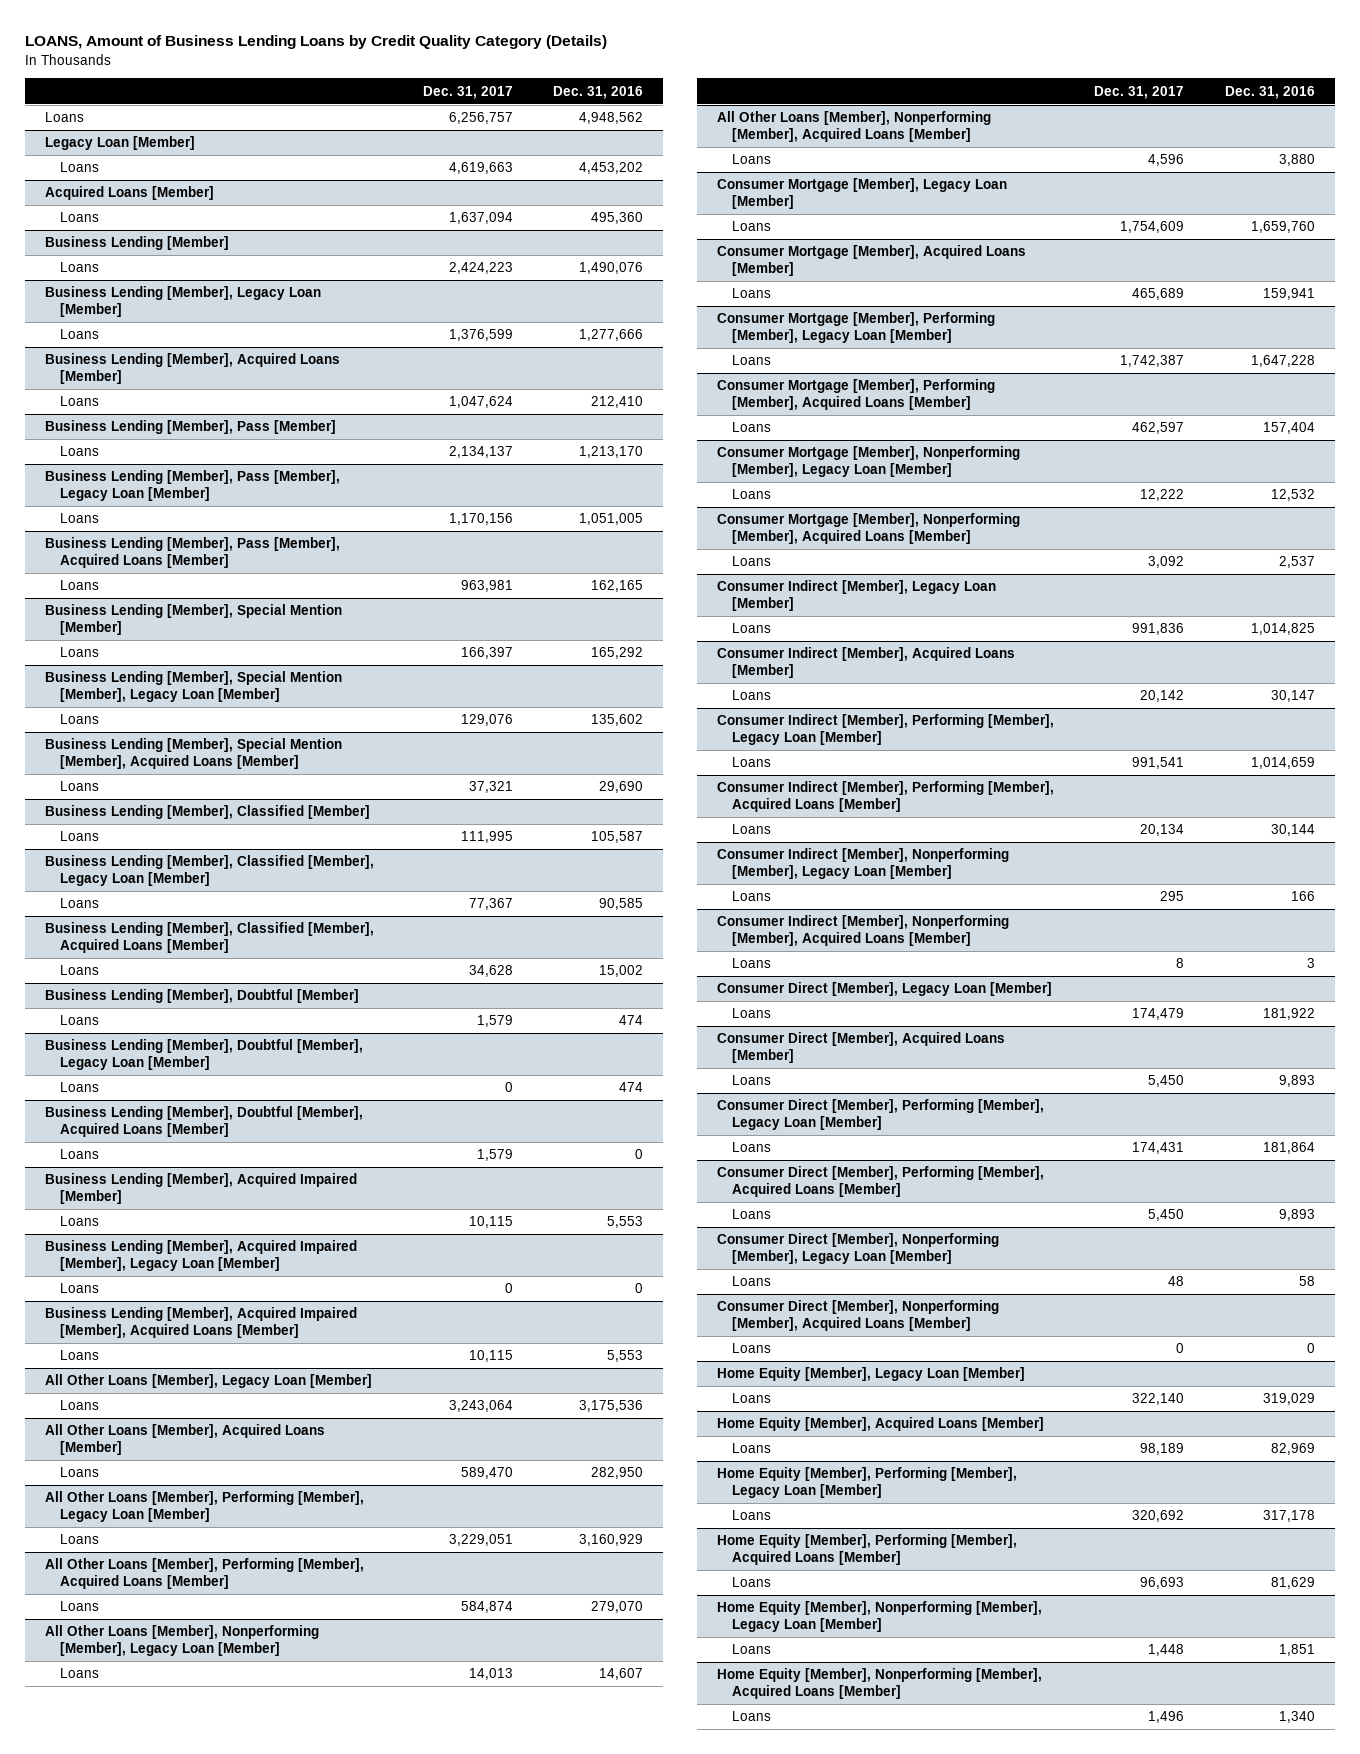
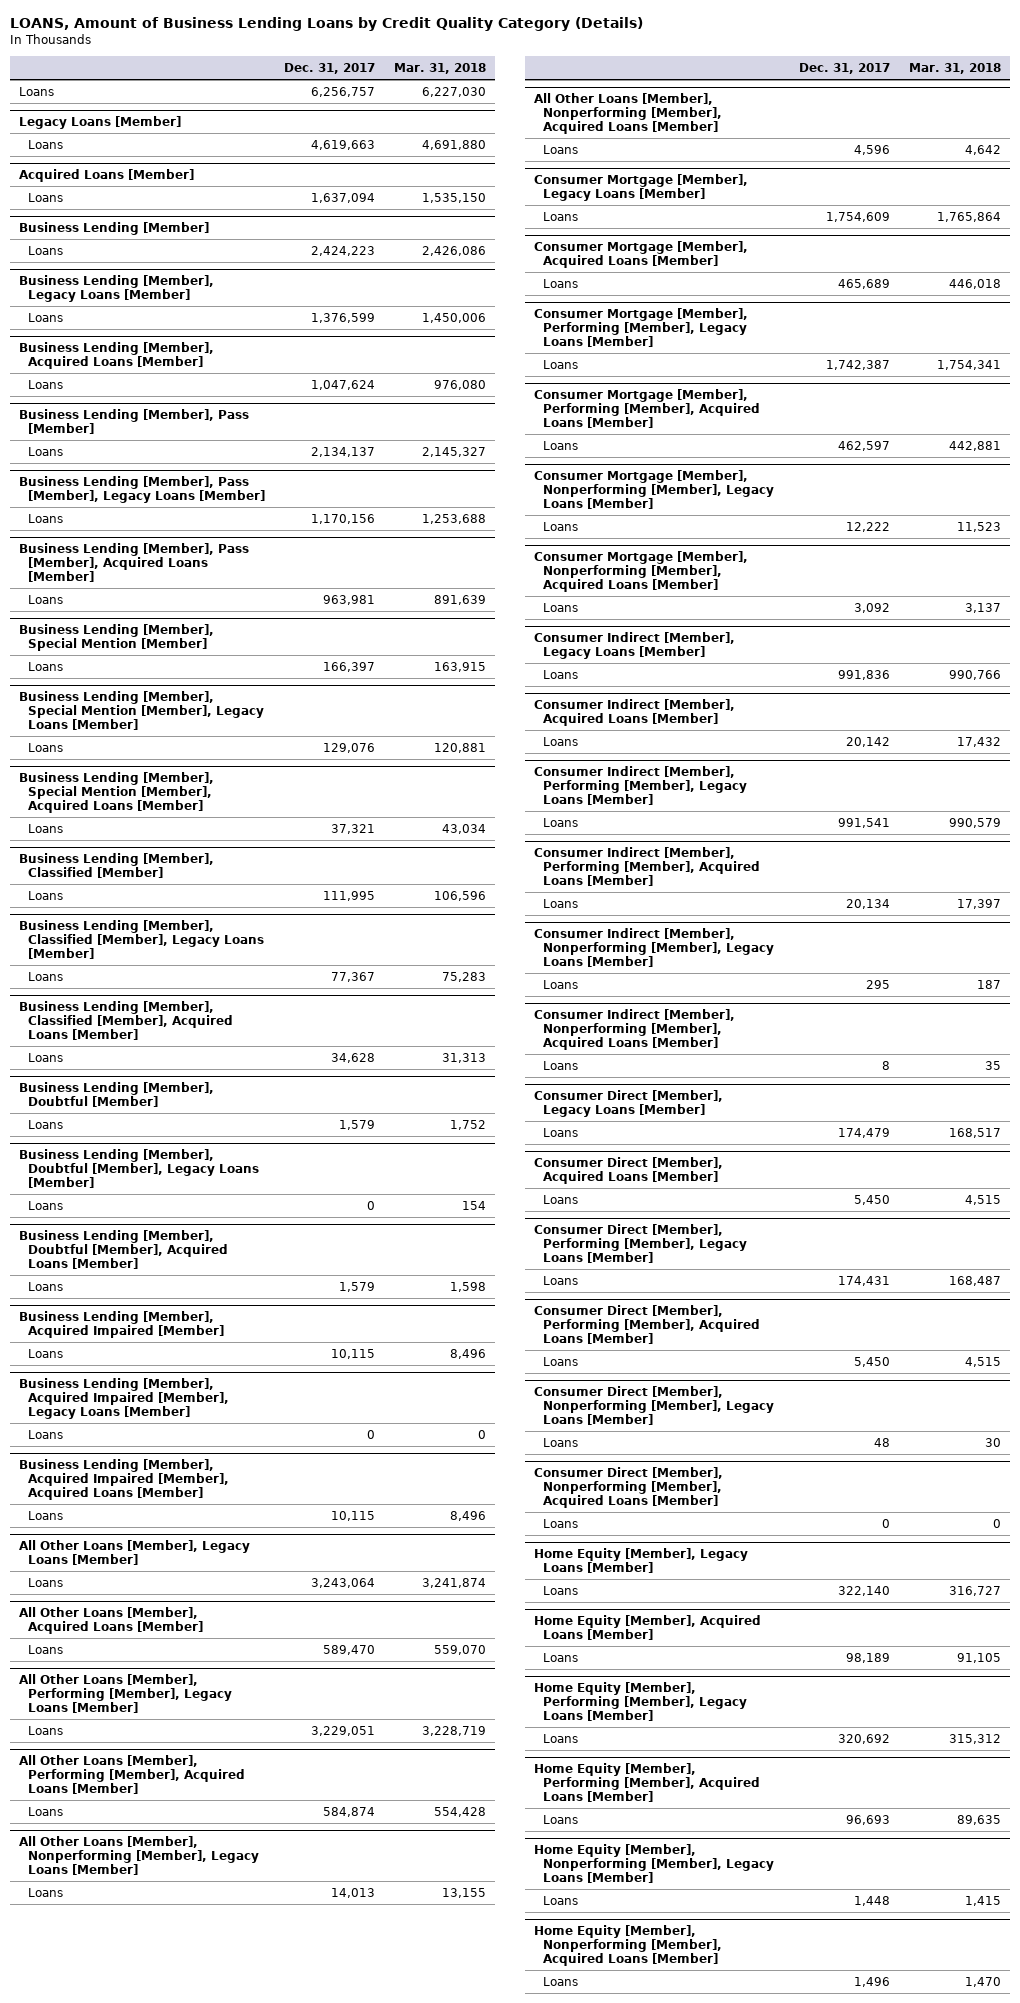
[552,85,643,99] Dec. 31, 2016 -> none
none -> [393,62,486,74] Mar. 31, 2018
[45,136,196,151] Legacy Loan [Member] -> [19,115,182,129] Legacy Loans [Member]
[45,286,322,317] Business Lending [Member], Legacy Loan [Member] -> [19,274,215,303] Business Lending [Member], Legacy Loans [Member]
[45,470,341,501] Business Lending [Member], Pass [Member], Legacy Loan [Member] -> [19,475,265,504] Business Lending [Member], Pass [Member], Legacy Loans [Member]
[45,671,343,702] Business Lending [Member], Special Mention [Member], Legacy Loan [Member] -> [19,690,264,731] Business Lending [Member], Special Mention [Member], Legacy Loans [Member]
[45,855,375,886] Business Lending [Member], Classified [Member], Legacy Loan [Member] -> [19,919,264,960] Business Lending [Member], Classified [Member], Legacy Loans [Member]
[45,1039,364,1070] Business Lending [Member], Doubtful [Member], Legacy Loan [Member] -> [19,1148,259,1189] Business Lending [Member], Doubtful [Member], Legacy Loans [Member]
[45,1240,358,1271] Business Lending [Member], Acquired Impaired [Member], Legacy Loan [Member] -> [19,1377,229,1420] Business Lending [Member], Acquired Impaired [Member], Legacy Loans [Member]
[45,1374,373,1389] All Other Loans [Member], Legacy Loan [Member] -> [19,1539,251,1566] All Other Loans [Member], Legacy Loans [Member]
[45,1491,365,1522] All Other Loans [Member], Performing [Member], Legacy Loan [Member] -> [19,1673,232,1714] All Other Loans [Member], Performing [Member], Legacy Loans [Member]
[45,1625,320,1656] All Other Loans [Member], Nonperforming [Member], Legacy Loan [Member] -> [19,1835,259,1876] All Other Loans [Member], Nonperforming [Member], Legacy Loans [Member]
[717,178,1008,209] Consumer Mortgage [Member], Legacy Loan [Member] -> [534,173,749,202] Consumer Mortgage [Member], Legacy Loans [Member]
[717,312,996,343] Consumer Mortgage [Member], Performing [Member], Legacy Loan [Member] -> [534,307,749,348] Consumer Mortgage [Member], Performing [Member], Legacy Loans [Member]
[717,446,1021,477] Consumer Mortgage [Member], Nonperforming [Member], Legacy Loan [Member] -> [534,469,775,510] Consumer Mortgage [Member], Nonperforming [Member], Legacy Loans [Member]
[717,580,997,611] Consumer Indirect [Member], Legacy Loan [Member] -> [534,631,736,660] Consumer Indirect [Member], Legacy Loans [Member]
[717,714,1055,745] Consumer Indirect [Member], Performing [Member], Legacy Loan [Member] -> [534,765,748,806] Consumer Indirect [Member], Performing [Member], Legacy Loans [Member]
[717,848,1010,879] Consumer Indirect [Member], Nonperforming [Member], Legacy Loan [Member] -> [534,927,775,968] Consumer Indirect [Member], Nonperforming [Member], Legacy Loans [Member]
[717,982,1053,997] Consumer Direct [Member], Legacy Loan [Member] -> [534,1089,724,1118] Consumer Direct [Member], Legacy Loans [Member]
[717,1099,1045,1130] Consumer Direct [Member], Performing [Member], Legacy Loan [Member] -> [534,1223,748,1264] Consumer Direct [Member], Performing [Member], Legacy Loans [Member]
[717,1233,1000,1264] Consumer Direct [Member], Nonperforming [Member], Legacy Loan [Member] -> [534,1385,775,1426] Consumer Direct [Member], Nonperforming [Member], Legacy Loans [Member]
[717,1367,1026,1382] Home Equity [Member], Legacy Loan [Member] -> [534,1547,749,1574] Home Equity [Member], Legacy Loans [Member]
[717,1467,1018,1498] Home Equity [Member], Performing [Member], Legacy Loan [Member] -> [534,1681,748,1722] Home Equity [Member], Performing [Member], Legacy Loans [Member]
[717,1601,1043,1632] Home Equity [Member], Nonperforming [Member], Legacy Loan [Member] -> [534,1843,775,1884] Home Equity [Member], Nonperforming [Member], Legacy Loans [Member]

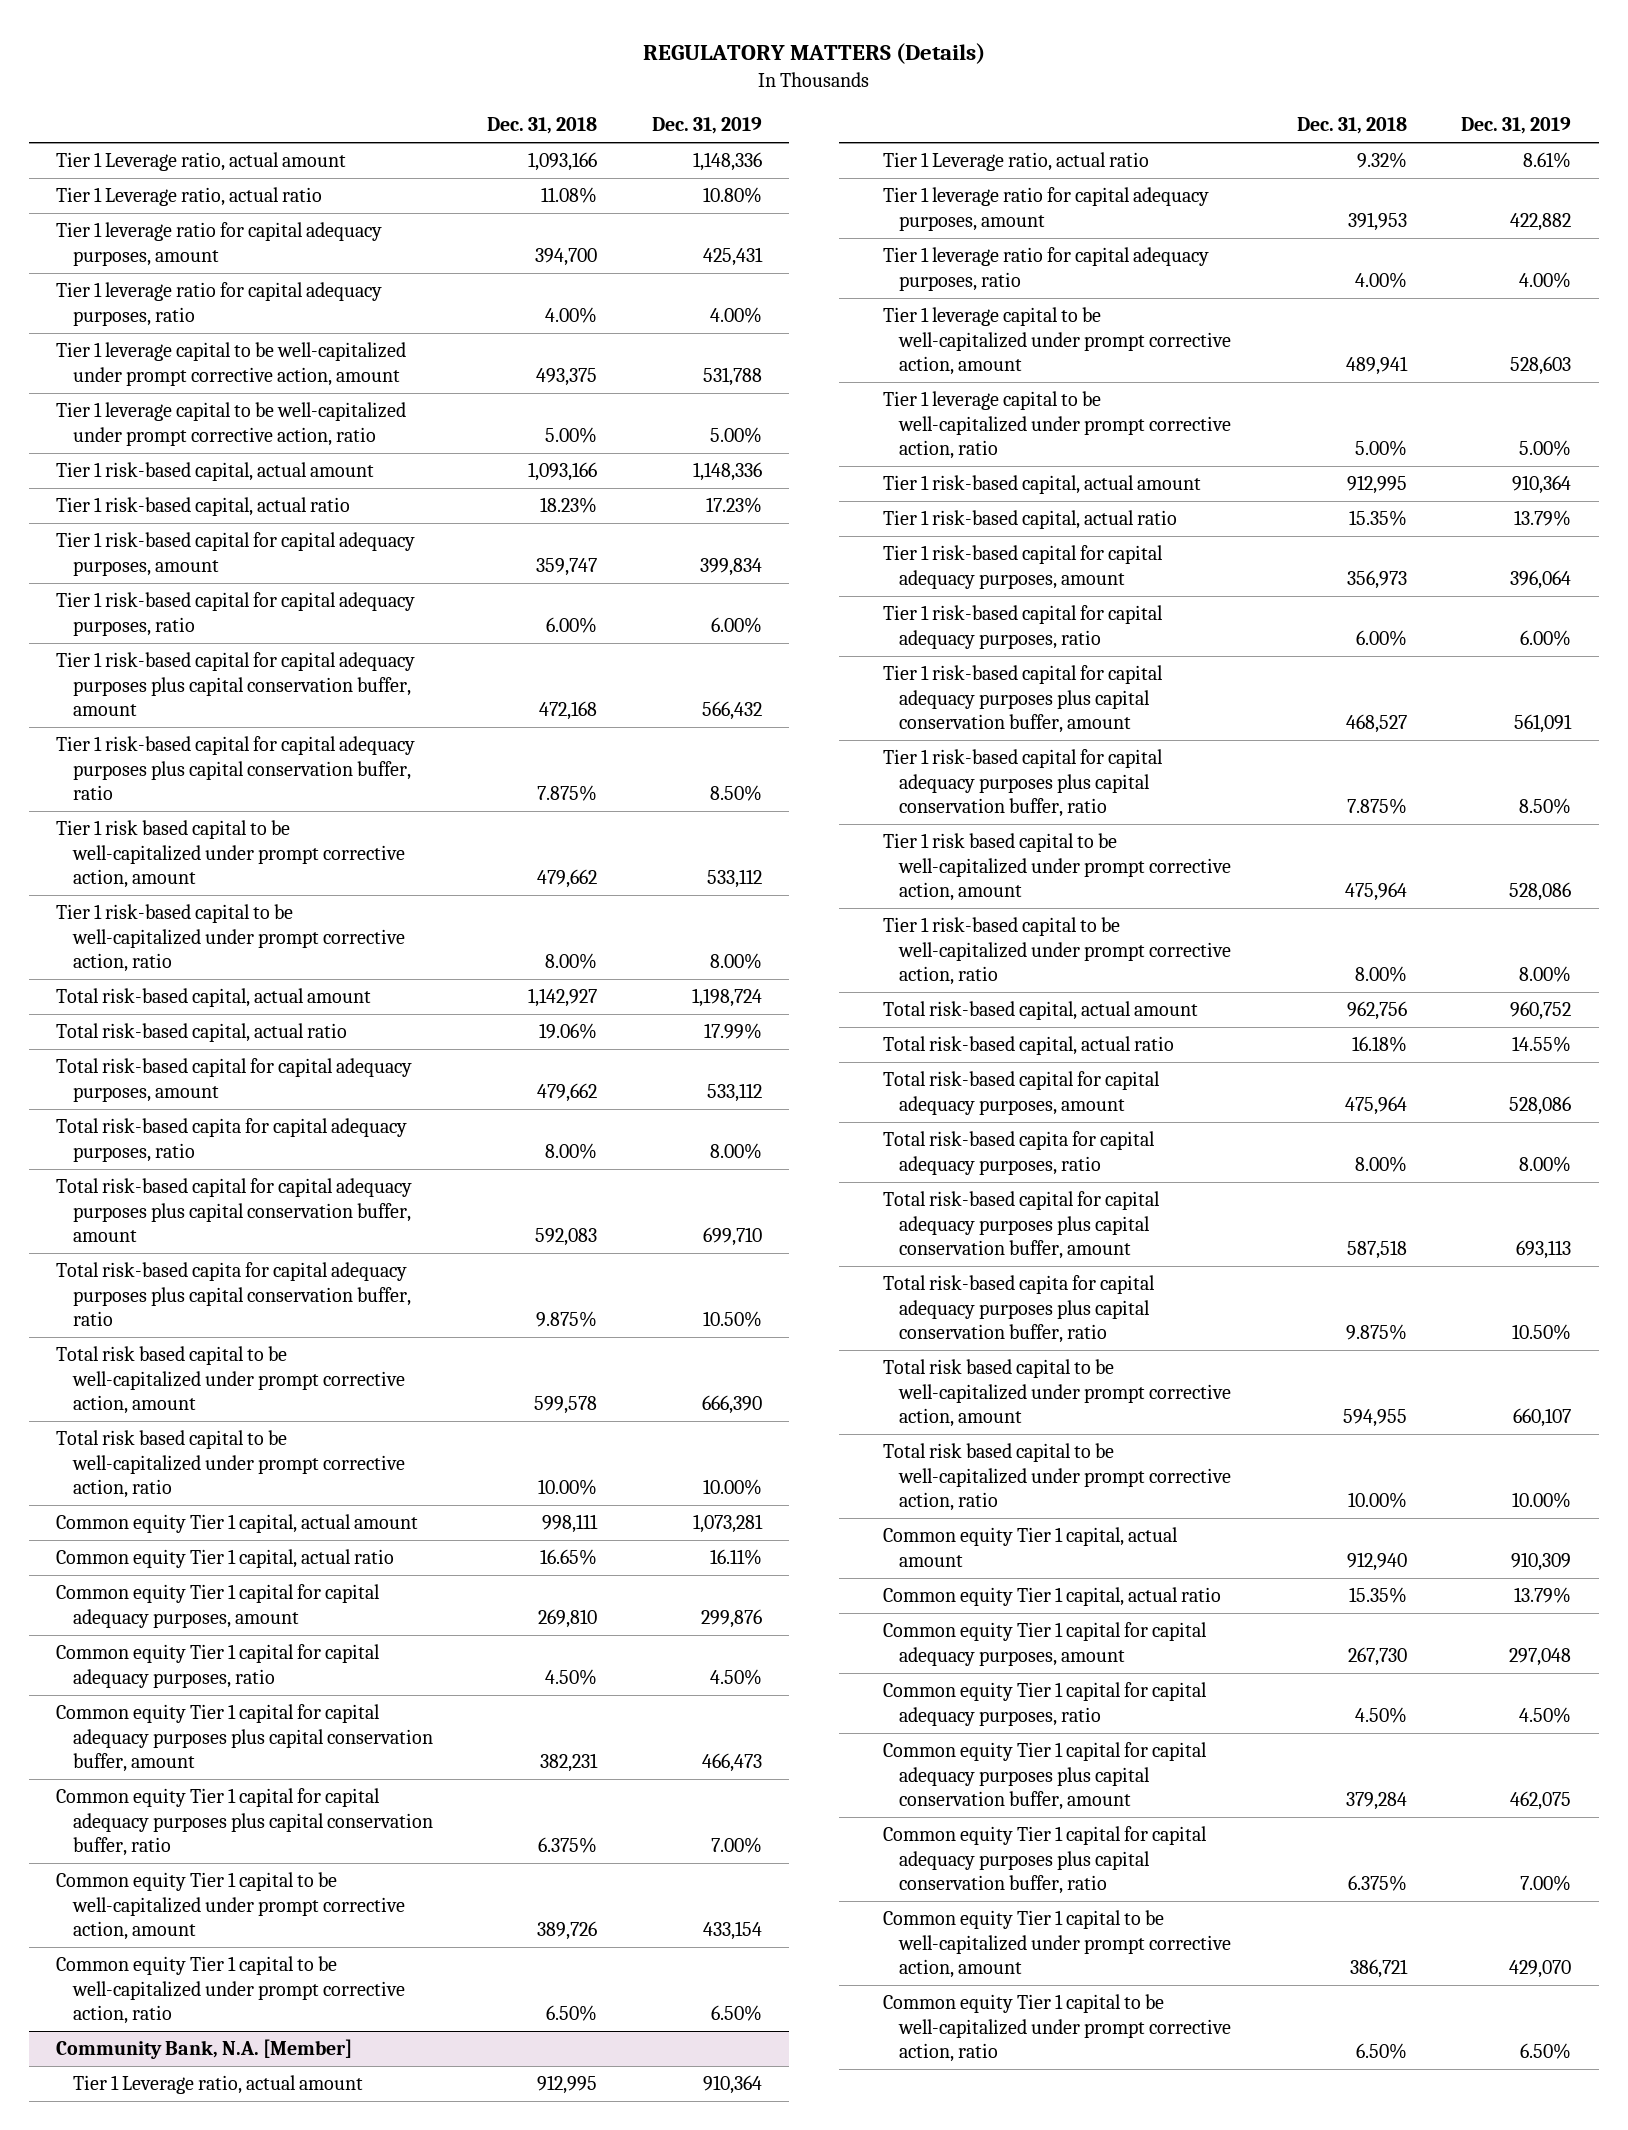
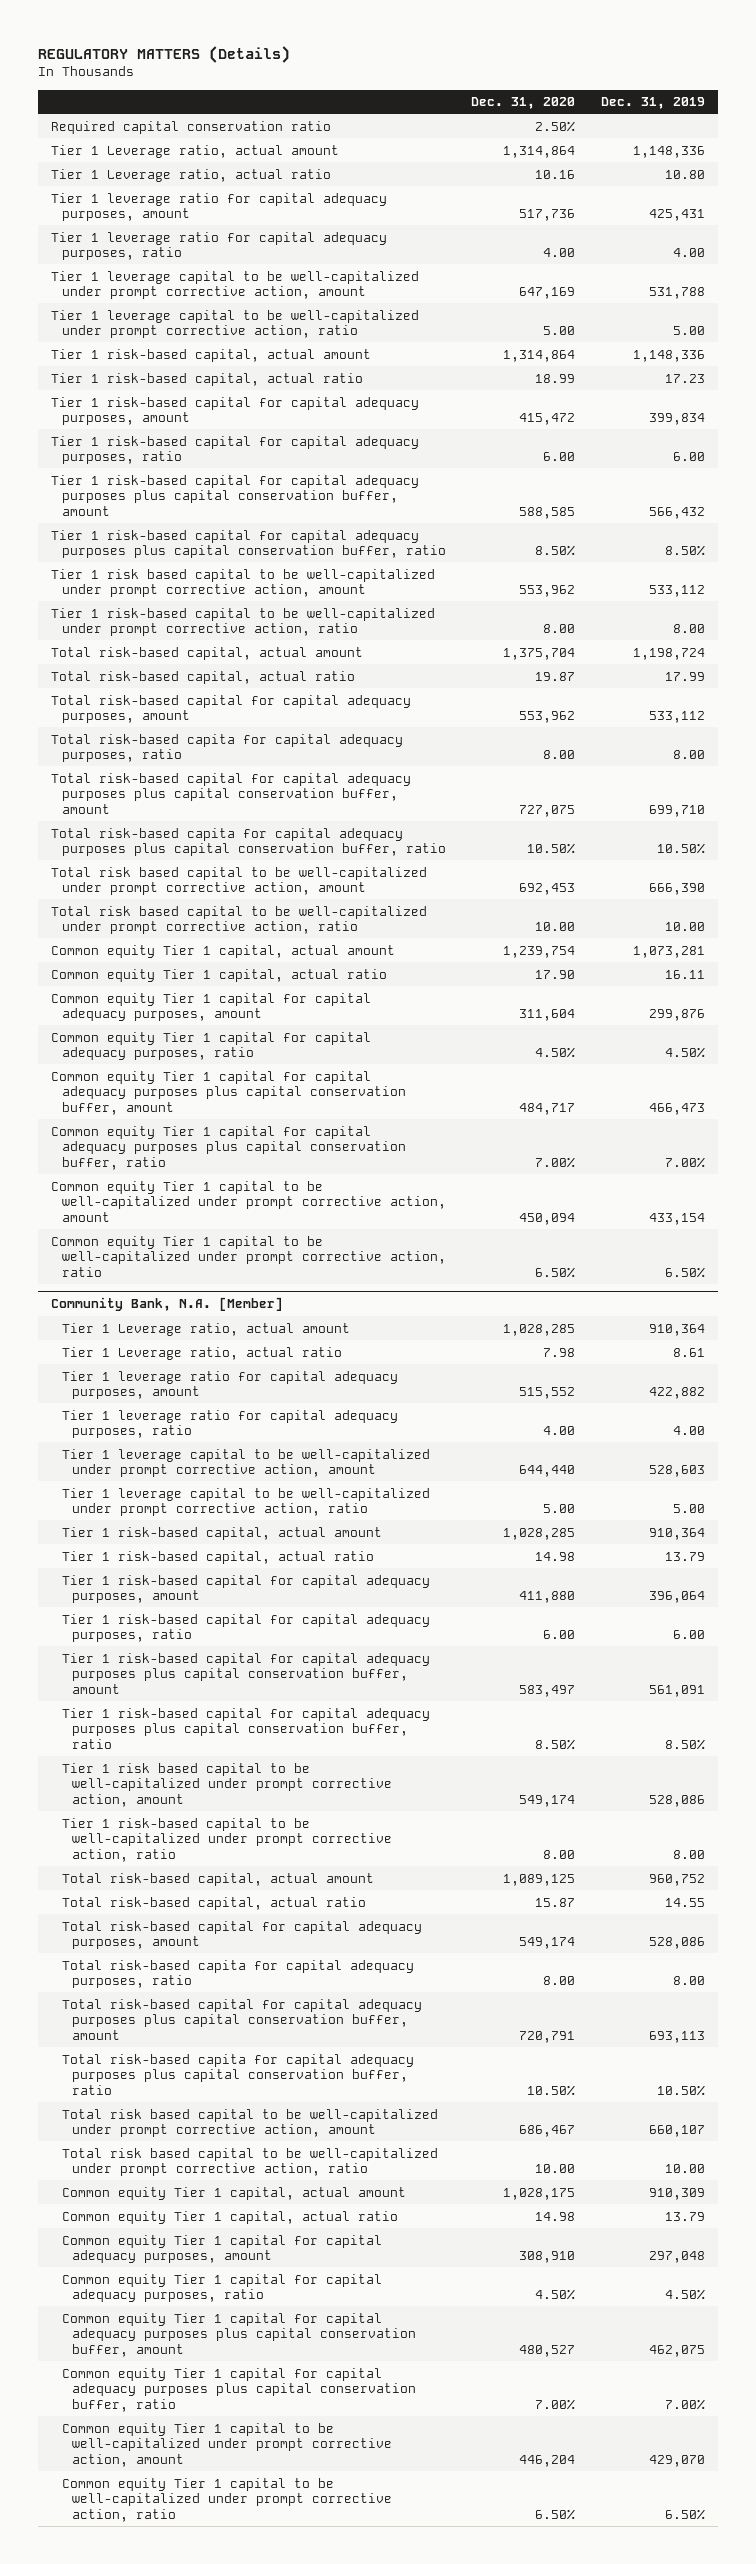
[487,117,598,135] Dec. 31, 2018 -> none
none -> [471,97,576,110] Dec. 31, 2020
none -> [51,120,332,134] Required capital conservation ratio
[702,187,762,204] 10.80% -> [665,169,706,179] 10.80
[709,306,762,323] 4.00% -> [673,248,706,258] 4.00
[709,426,762,443] 5.00% -> [673,326,706,336] 5.00
[705,497,762,514] 17.23% -> [665,373,706,383] 17.23
[710,616,762,633] 6.00% -> [673,452,706,462] 6.00
[709,953,762,970] 8.00% -> [673,624,706,634] 8.00
[703,1023,762,1040] 17.99% -> [665,671,706,681] 17.99
[709,1142,762,1159] 8.00% -> [673,750,706,760] 8.00
[702,1479,762,1496] 10.00% -> [665,922,706,932] 10.00
[709,1549,762,1566] 16.11% -> [665,969,706,979] 16.11
[1523,152,1572,169] 8.61% -> [673,1347,706,1357] 8.61
[1519,271,1572,288] 4.00% -> [673,1426,706,1436] 4.00
[1519,440,1572,457] 5.00% -> [673,1504,706,1514] 5.00
[1514,510,1572,527] 13.79% -> [665,1551,706,1561] 13.79
[1520,629,1572,646] 6.00% -> [673,1630,706,1640] 6.00
[1519,966,1572,983] 8.00% -> [673,1849,706,1859] 8.00
[1512,1036,1572,1053] 14.55% -> [665,1897,706,1907] 14.55
[1519,1155,1572,1172] 8.00% -> [673,1976,706,1986] 8.00
[1512,1492,1572,1509] 10.00% -> [665,2164,706,2174] 10.00
[1514,1587,1572,1604] 13.79% -> [665,2211,706,2221] 13.79

